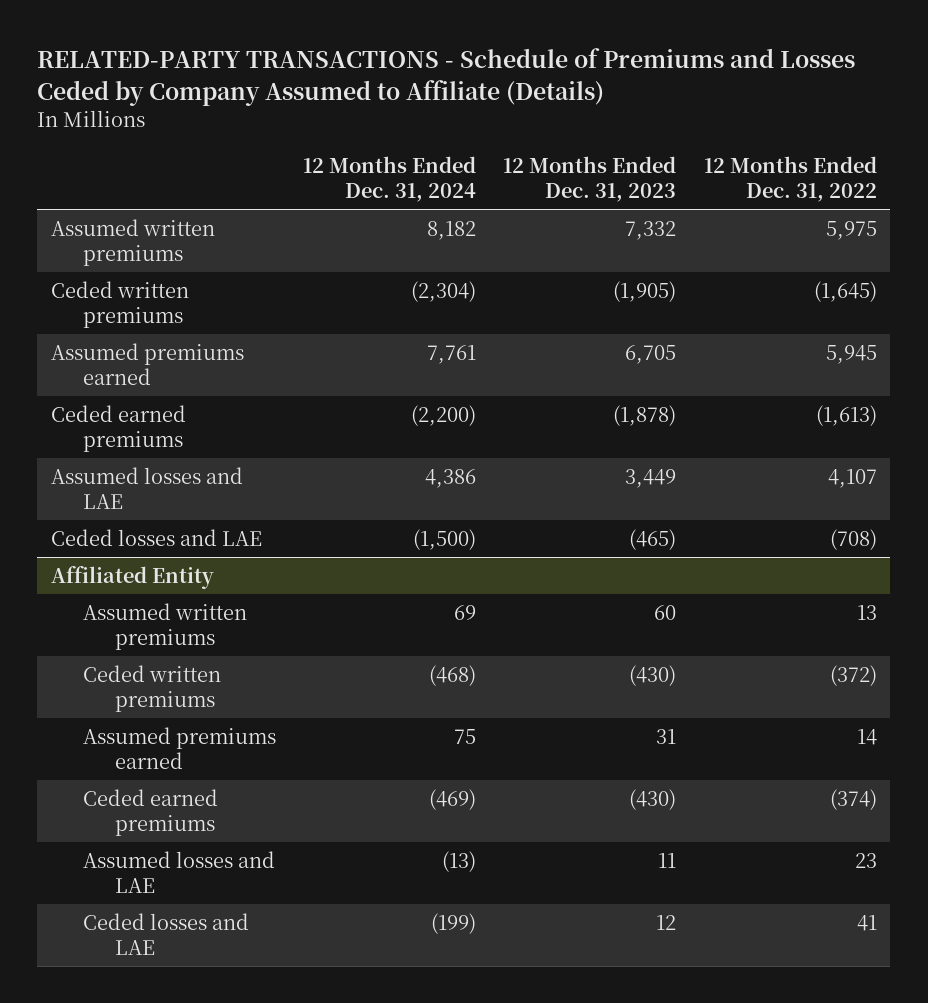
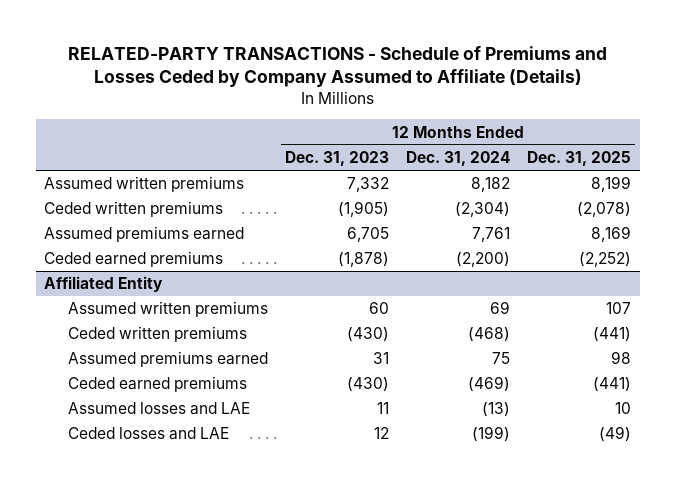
[703,155,877,202] 12 Months Ended Dec. 31, 2022 -> none
none -> [527,151,632,167] Dec. 31, 2025
[50,467,243,509] Assumed losses and LAE -> none
[50,529,262,547] Ceded losses and LAE -> none

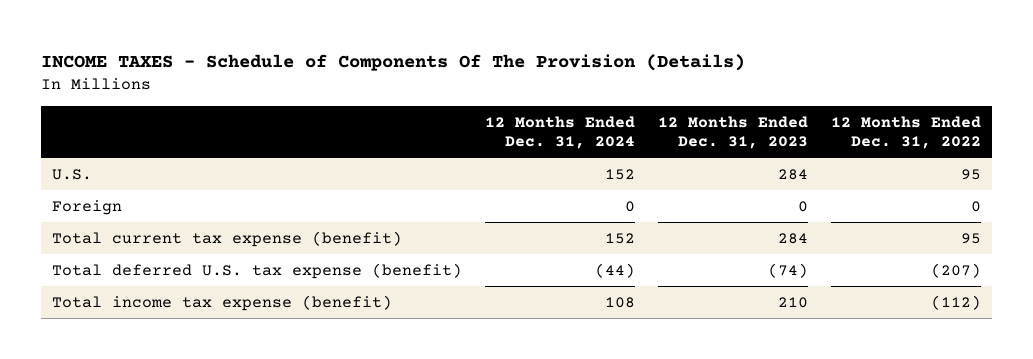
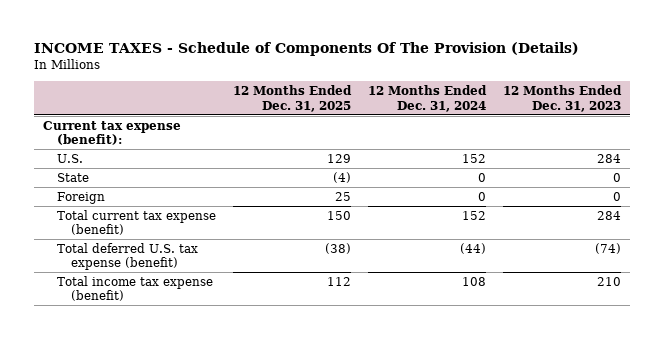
[830,115,981,150] 12 Months Ended Dec. 31, 2022 -> none
none -> [232,85,352,112] 12 Months Ended Dec. 31, 2025
none -> [42,120,181,146] Current tax expense (benefit):
none -> [56,172,89,182] State

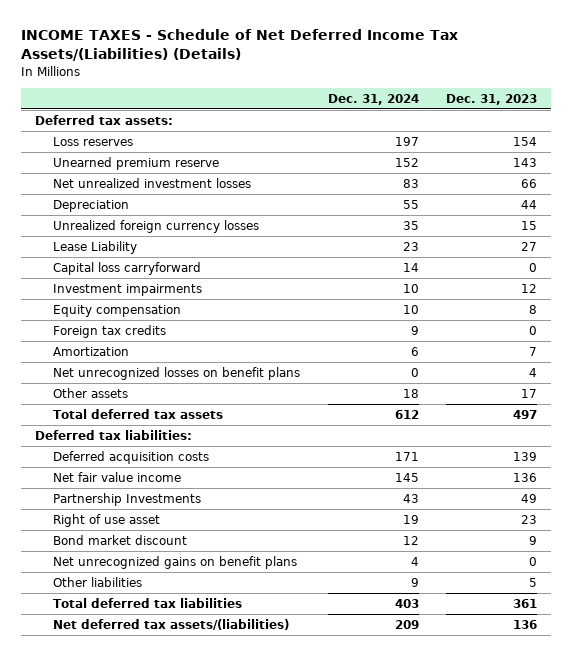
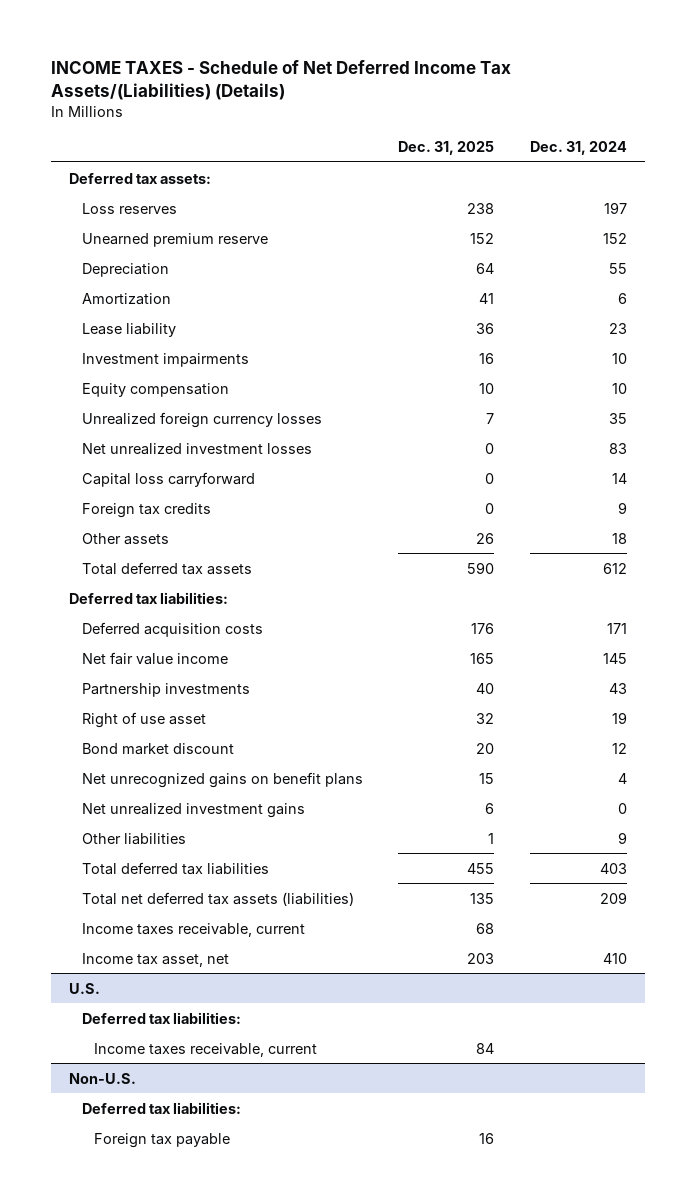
[446,93,538,105] Dec. 31, 2023 -> none
none -> [398,140,495,155] Dec. 31, 2025
[53,346,130,356] Amortization -> [81,292,171,305] Amortization
[53,240,138,254] Lease Liability -> [81,322,176,337] Lease liability
[53,219,260,233] Unrealized foreign currency losses -> [81,411,322,428] Unrealized foreign currency losses
[53,177,252,188] Net unrealized investment losses -> [81,442,312,455] Net unrealized investment losses
[53,261,202,275] Capital loss carryforward -> [81,471,255,487] Capital loss carryforward
[53,366,301,380] Net unrecognized losses on benefit plans -> none
[53,492,202,506] Partnership Investments -> [81,682,250,697] Partnership investments
none -> [81,802,305,818] Net unrealized investment gains
[53,618,290,630] Net deferred tax assets/(liabilities) -> [81,891,354,906] Total net deferred tax assets (liabilities)
none -> [81,922,305,937] Income taxes receivable, current
none -> [81,952,229,967] Income tax asset, net
none -> [68,982,100,994] U.S.
none -> [81,1011,241,1024] Deferred tax liabilities:
none -> [94,1042,318,1057] Income taxes receivable, current
none -> [68,1072,136,1084] Non-U.S.
none -> [81,1101,241,1114] Deferred tax liabilities:
none -> [94,1132,231,1148] Foreign tax payable

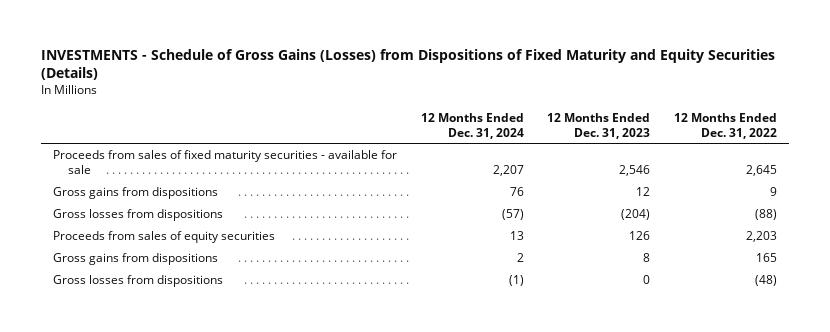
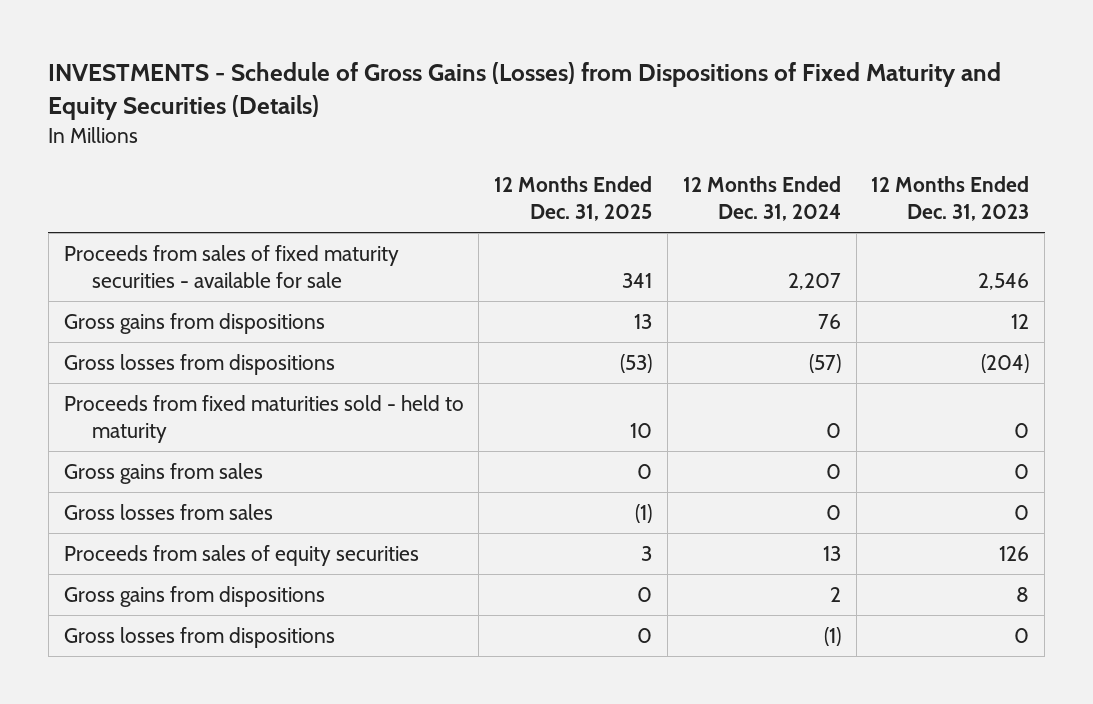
[673,112,777,139] 12 Months Ended Dec. 31, 2022 -> none
none -> [494,176,653,222] 12 Months Ended Dec. 31, 2025
none -> [63,395,464,444] Proceeds from fixed maturities sold - held to maturity
none -> [63,463,263,485] Gross gains from sales
none -> [63,504,273,521] Gross losses from sales

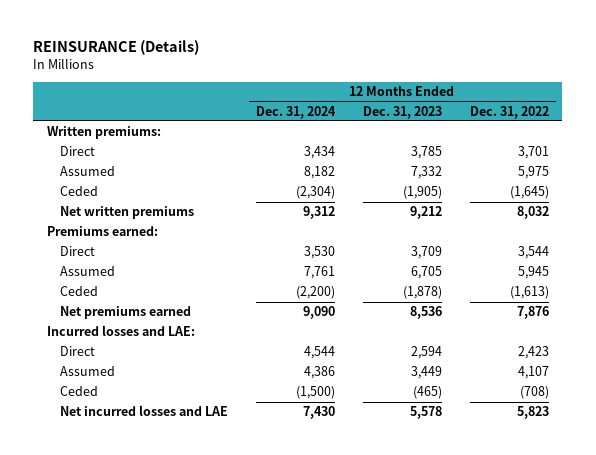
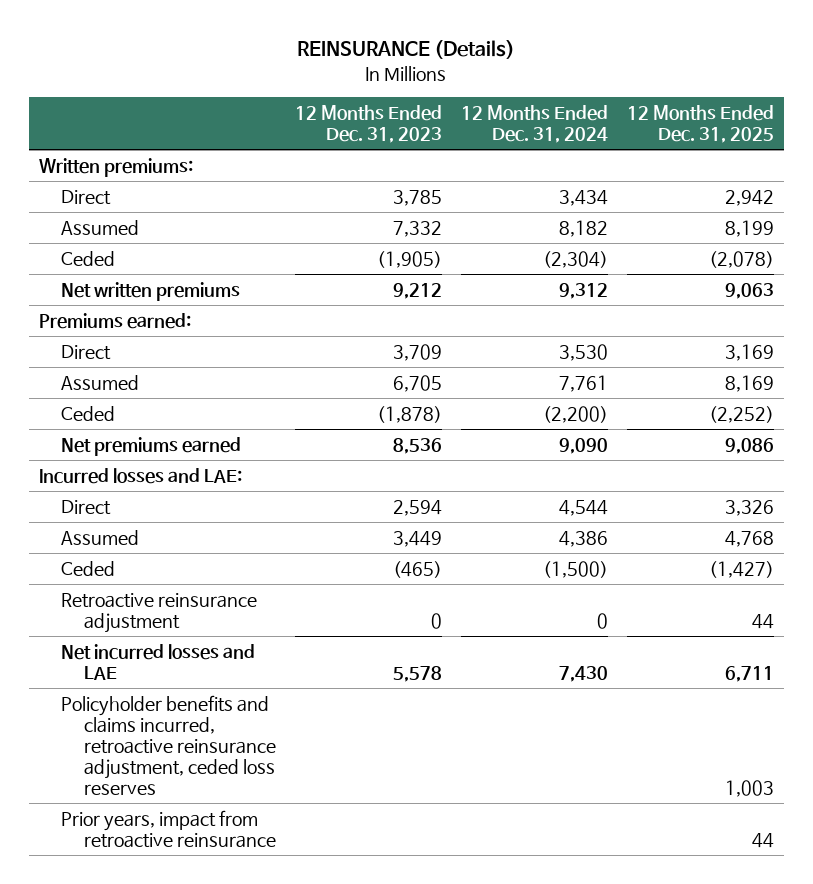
[469,105,549,119] Dec. 31, 2022 -> none
none -> [627,105,775,143] 12 Months Ended Dec. 31, 2025
none -> [61,592,258,633] Retroactive reinsurance adjustment
none -> [61,694,276,795] Policyholder benefits and claims incurred, retroactive reinsurance adjustment, ceded loss reserves
none -> [61,809,276,848] Prior years, impact from retroactive reinsurance

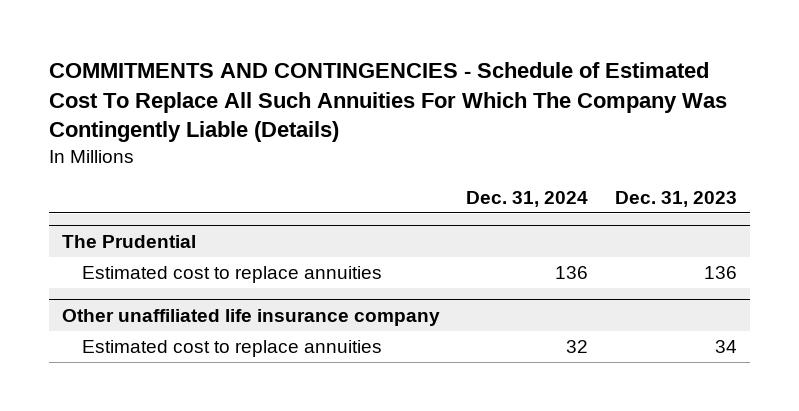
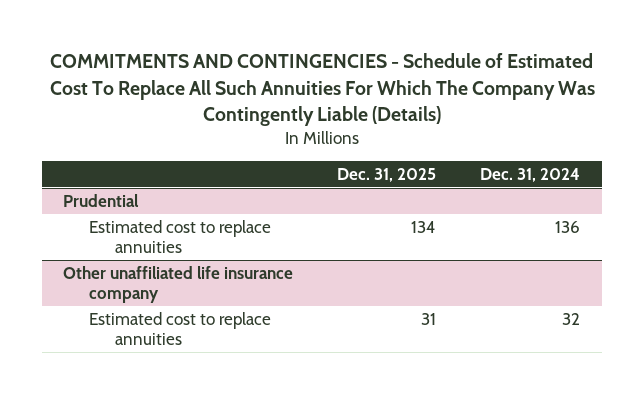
[614,190,737,207] Dec. 31, 2023 -> none
none -> [337,168,437,183] Dec. 31, 2025
[62,234,197,248] The Prudential -> [63,193,140,207] Prudential

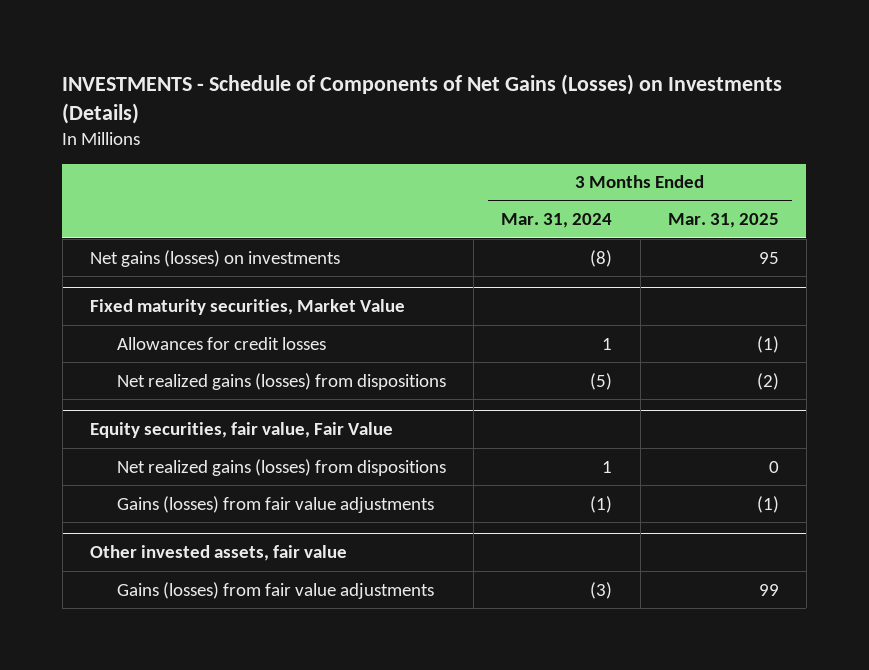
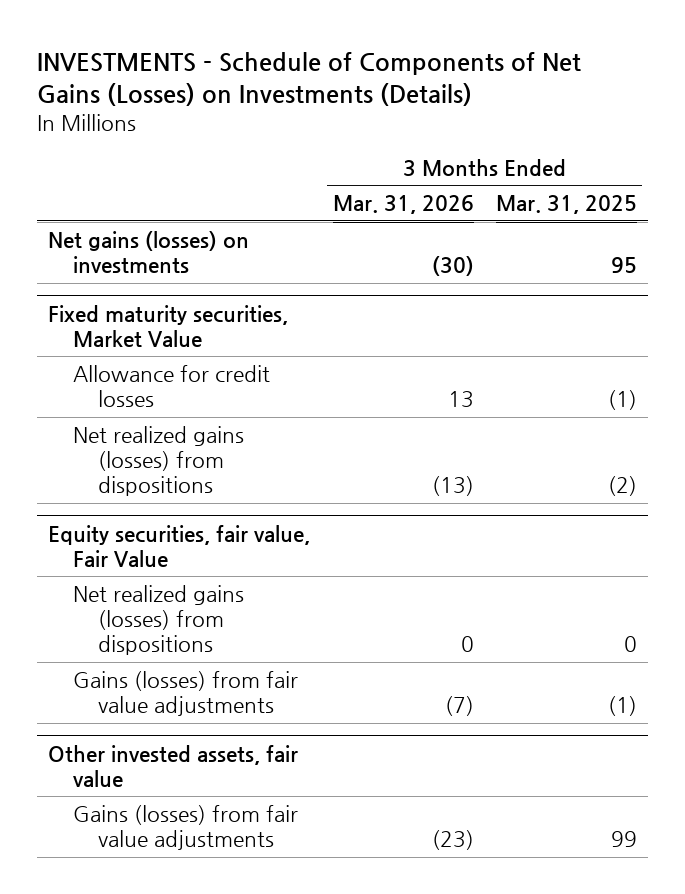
[501,213,613,229] Mar. 31, 2024 -> none
none -> [332,195,474,215] Mar. 31, 2026
[117,336,327,350] Allowances for credit losses -> [73,364,271,408] Allowance for credit losses

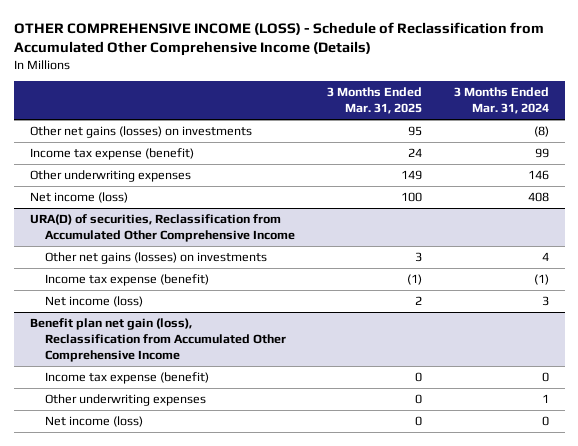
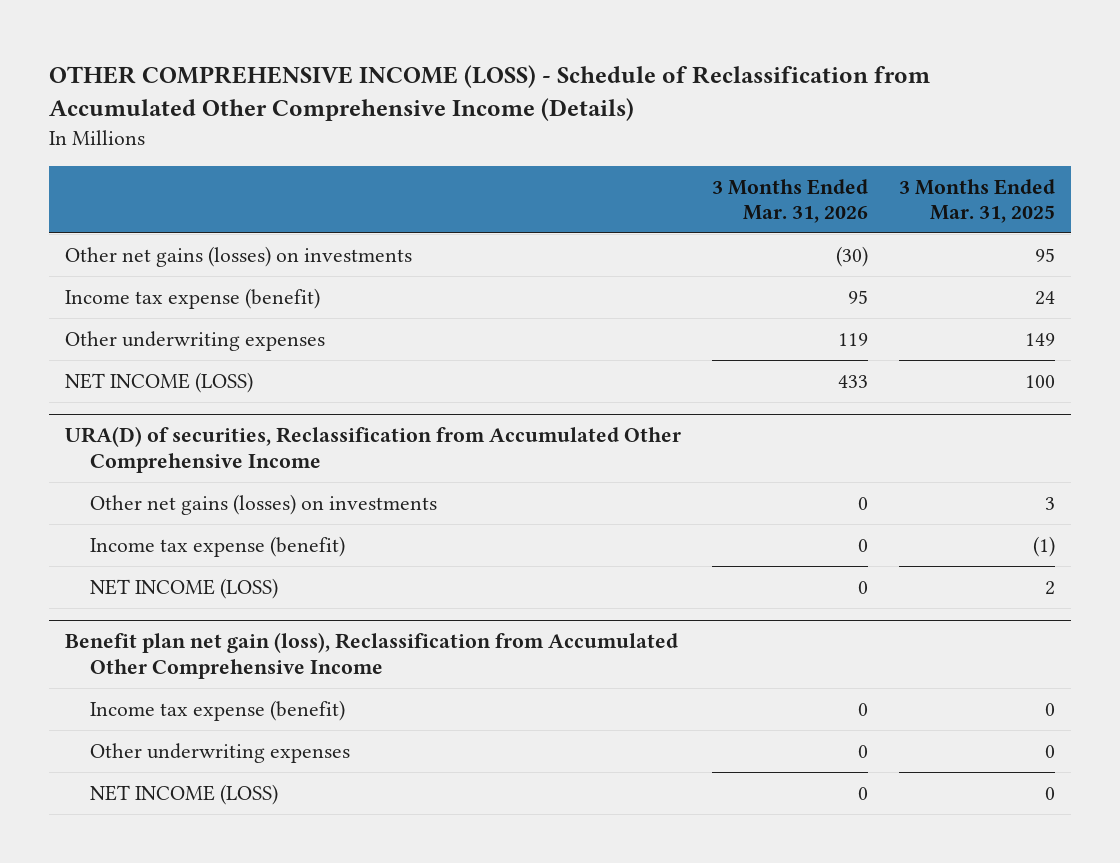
[453,87,549,115] 3 Months Ended Mar. 31, 2024 -> none
none -> [712,178,869,223] 3 Months Ended Mar. 31, 2026
[29,192,128,204] Net income (loss) -> [64,371,253,393] NET INCOME (LOSS)
[45,296,144,308] Net income (loss) -> [90,577,279,599] NET INCOME (LOSS)
[45,416,144,428] Net income (loss) -> [90,783,279,805] NET INCOME (LOSS)

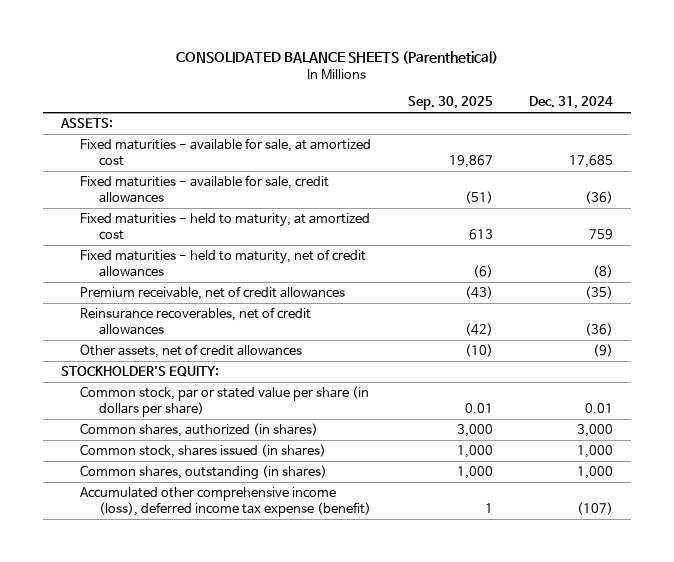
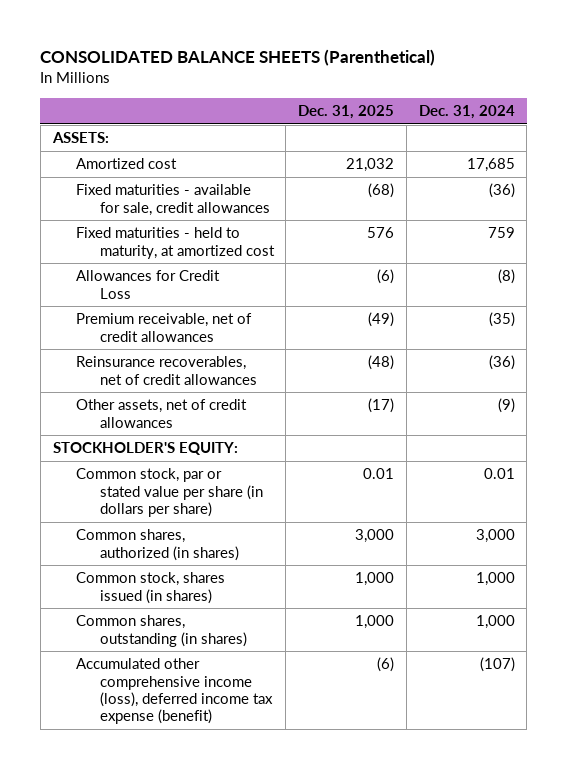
[407,95,493,110] Sep. 30, 2025 -> none
none -> [298,105,395,120] Dec. 31, 2025
[80,138,372,167] Fixed maturities - available for sale, at amortized cost -> [76,158,178,170] Amortized cost
[80,249,367,278] Fixed maturities - held to maturity, net of credit allowances -> [76,270,221,299] Allowances for Credit Loss

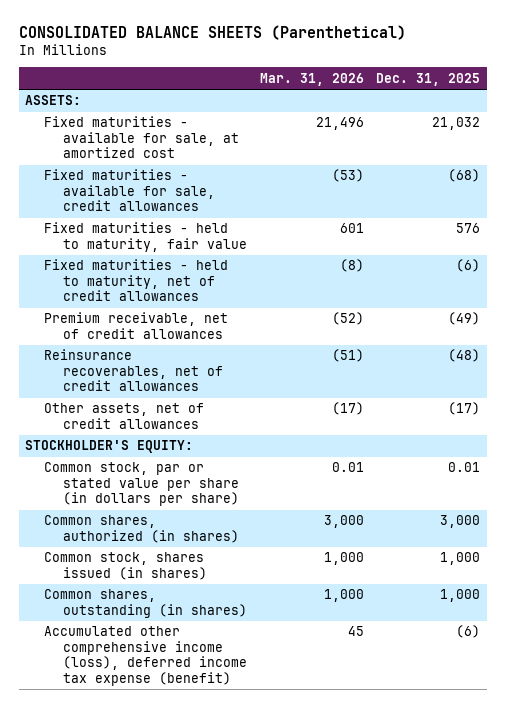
[418,105,515,120] Dec. 31, 2024 -> none
none -> [259,72,364,86] Mar. 31, 2026
[76,158,178,170] Amortized cost -> [43,116,239,159] Fixed maturities - available for sale, at amortized cost
[76,227,275,259] Fixed maturities - held to maturity, at amortized cost -> [43,222,247,252] Fixed maturities - held to maturity, fair value
[76,270,221,299] Allowances for Credit Loss -> [43,259,228,302] Fixed maturities - held to maturity, net of credit allowances

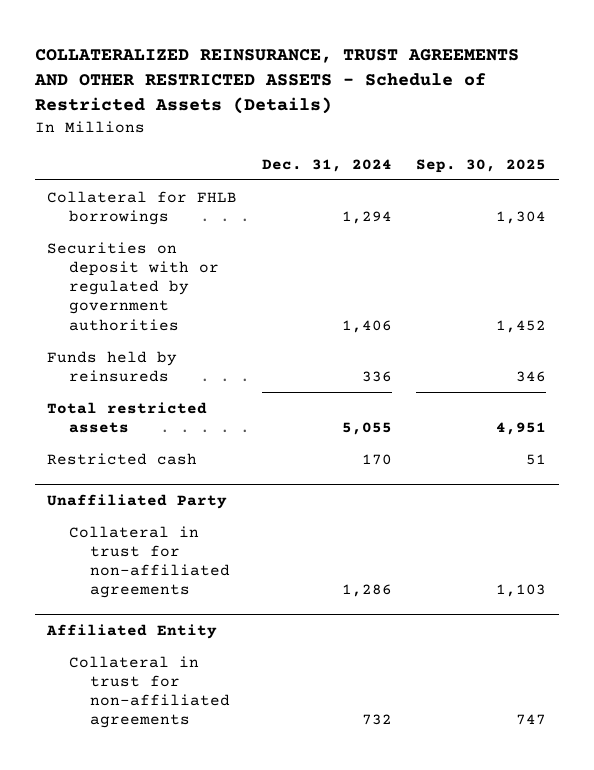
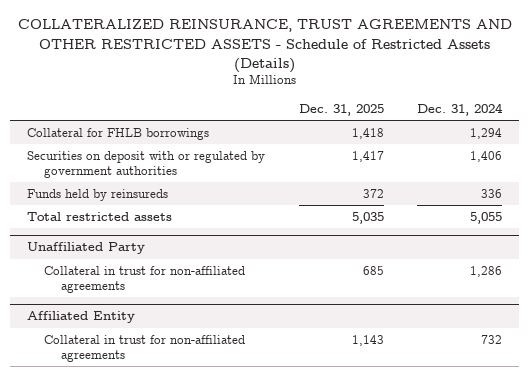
[416,158,547,173] Sep. 30, 2025 -> none
none -> [298,103,384,116] Dec. 31, 2025
[47,452,198,465] Restricted cash -> none

